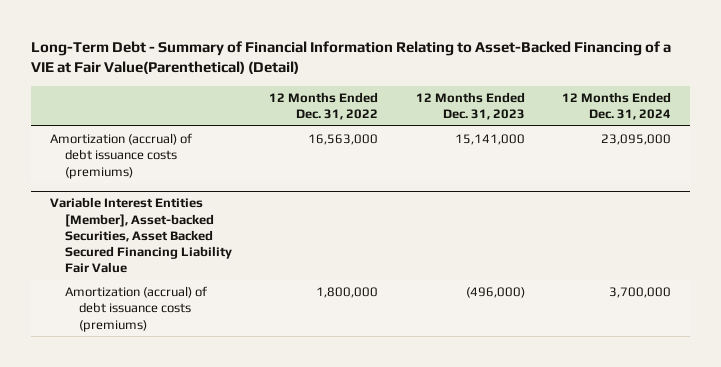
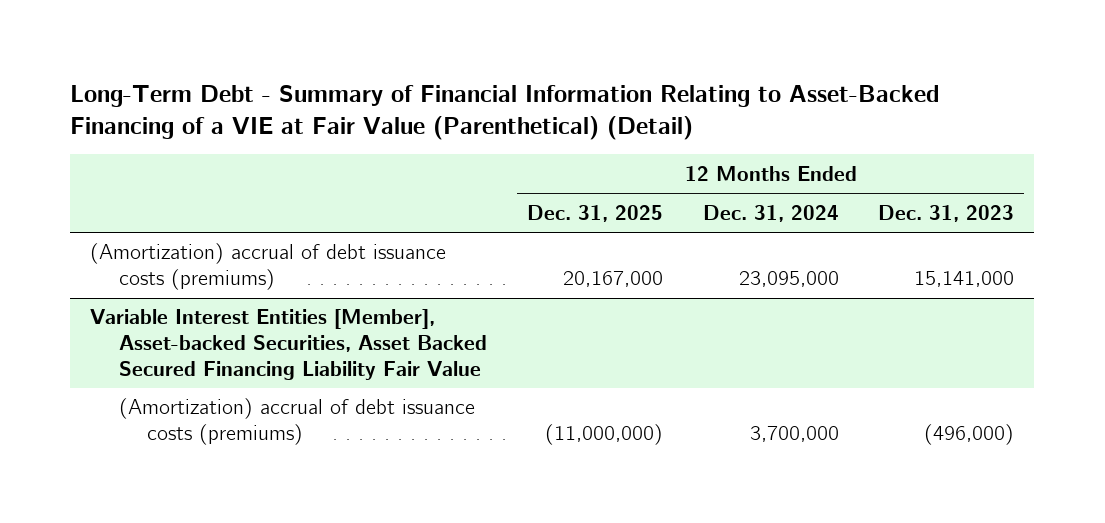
[31,40,672,75] Long-Term Debt - Summary of Financial Information Relating to Asset-Backed Financing of a VIE at Fair Value(Parenthetical) (Detail) -> [70,85,940,140] Long-Term Debt - Summary of Financial Information Relating to Asset-Backed Financing of a VIE at Fair Value (Parenthetical) (Detail)
[269,91,379,121] 12 Months Ended Dec. 31, 2022 -> none
none -> [526,204,663,222] Dec. 31, 2025
[50,133,193,179] Amortization (accrual) of debt issuance costs (premiums) -> [90,243,447,291] (Amortization) accrual of debt issuance costs (premiums)
[64,286,207,332] Amortization (accrual) of debt issuance costs (premiums) -> [118,398,475,446] (Amortization) accrual of debt issuance costs (premiums)

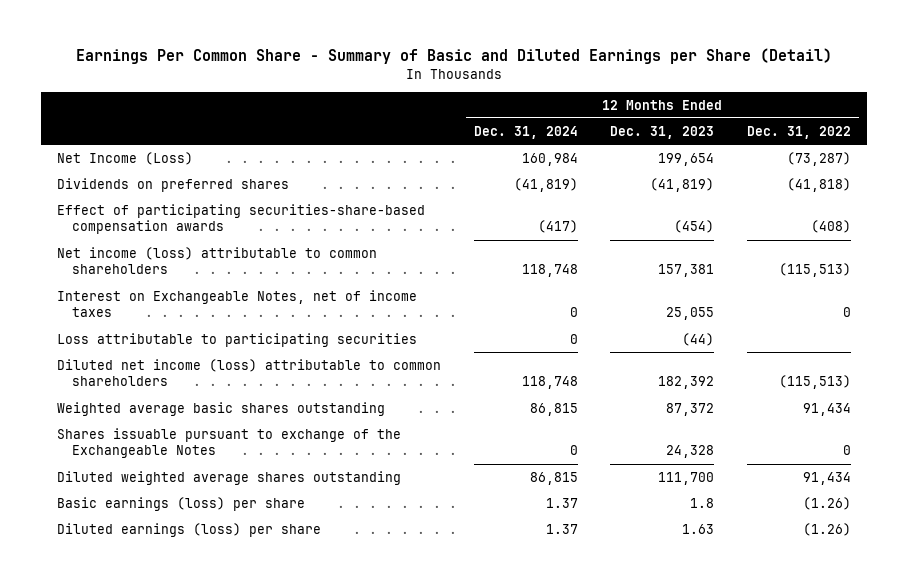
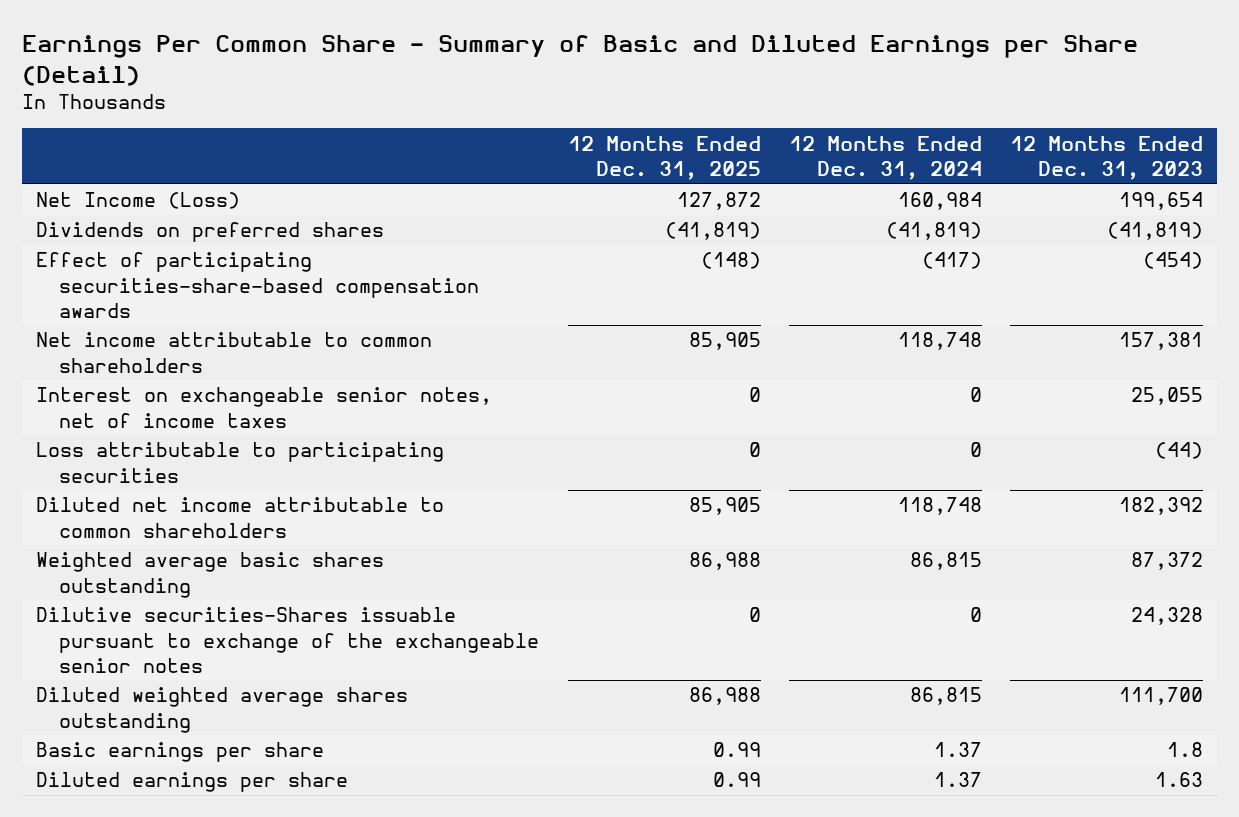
[746,125,851,139] Dec. 31, 2022 -> none
none -> [567,135,761,180] 12 Months Ended Dec. 31, 2025
[57,246,378,275] Net income (loss) attributable to common shareholders -> [36,332,433,373] Net income attributable to common shareholders
[57,289,418,318] Interest on Exchangeable Notes, net of income taxes -> [36,387,493,428] Interest on exchangeable senior notes, net of income taxes
[57,358,442,387] Diluted net income (loss) attributable to common shareholders -> [36,497,445,538] Diluted net income attributable to common shareholders
[57,427,402,459] Shares issuable pursuant to exchange of the Exchangeable Notes -> [36,607,540,673] Dilutive securities-Shares issuable pursuant to exchange of the exchangeable senior notes
[57,496,306,511] Basic earnings (loss) per share -> [36,742,325,763] Basic earnings per share
[57,522,322,537] Diluted earnings (loss) per share -> [36,772,349,793] Diluted earnings per share

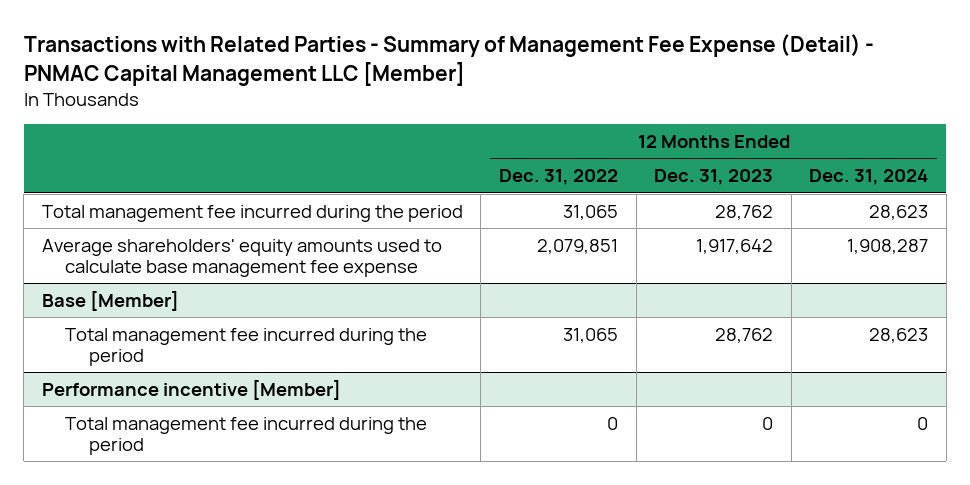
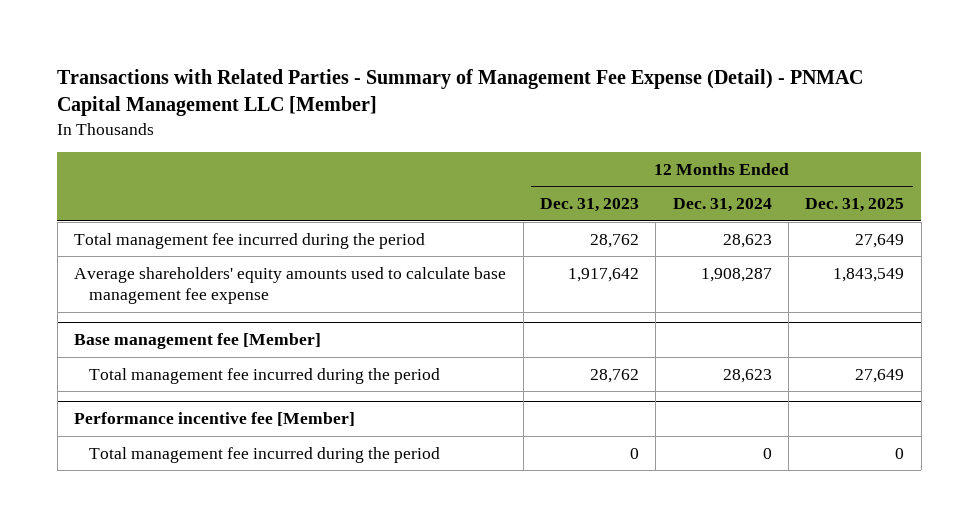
[499,169,619,186] Dec. 31, 2022 -> none
none -> [805,198,905,213] Dec. 31, 2025
[41,289,179,311] Base [Member] -> [74,333,322,350] Base management fee [Member]
[41,378,341,400] Performance incentive [Member] -> [74,412,356,427] Performance incentive fee [Member]

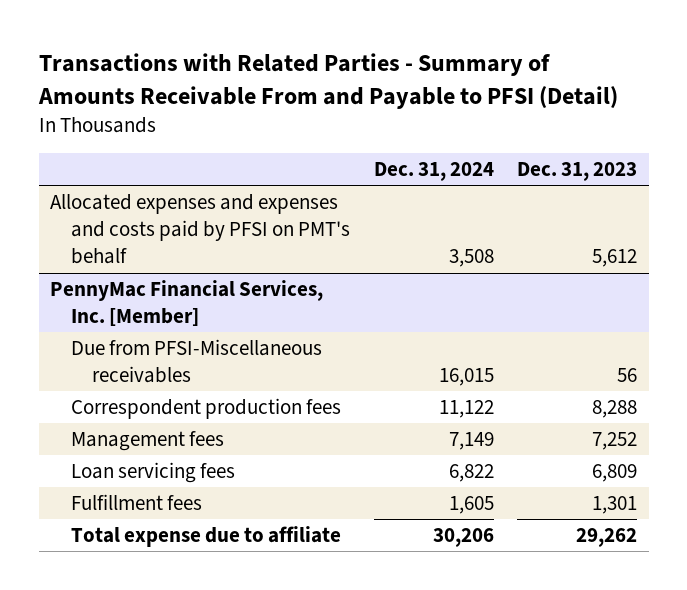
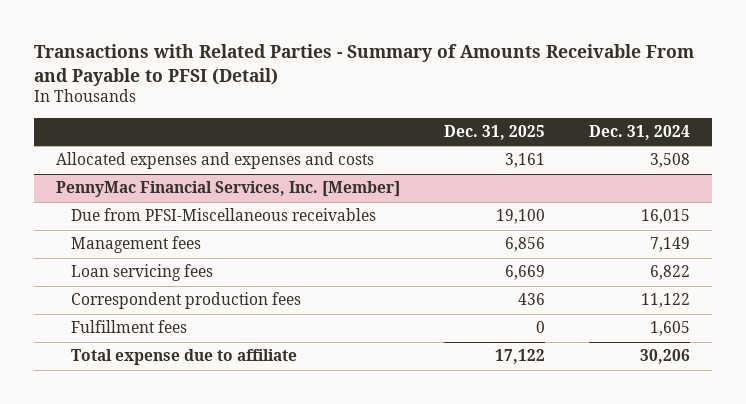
[516,161,637,181] Dec. 31, 2023 -> none
none -> [443,125,545,141] Dec. 31, 2025
[50,194,351,265] Allocated expenses and expenses and costs paid by PFSI on PMT's behalf -> [55,152,374,170] Allocated expenses and expenses and costs
[71,398,342,420] Correspondent production fees -> [70,292,301,310] Correspondent production fees

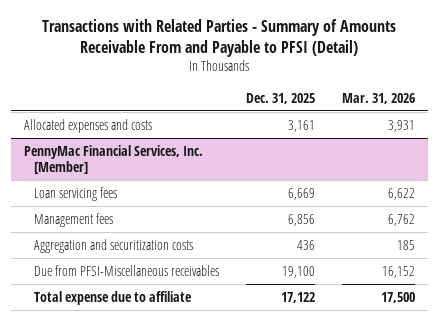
[588,125,690,141] Dec. 31, 2024 -> none
none -> [341,92,415,104] Mar. 31, 2026
[55,152,374,170] Allocated expenses and expenses and costs -> [24,118,153,133] Allocated expenses and costs
[70,320,187,334] Fulfillment fees -> none
[70,236,201,254] Management fees -> [34,212,114,227] Management fees
[70,292,301,310] Correspondent production fees -> [34,238,194,253] Aggregation and securitization costs
[70,208,376,222] Due from PFSI-Miscellaneous receivables -> [34,264,220,276] Due from PFSI-Miscellaneous receivables

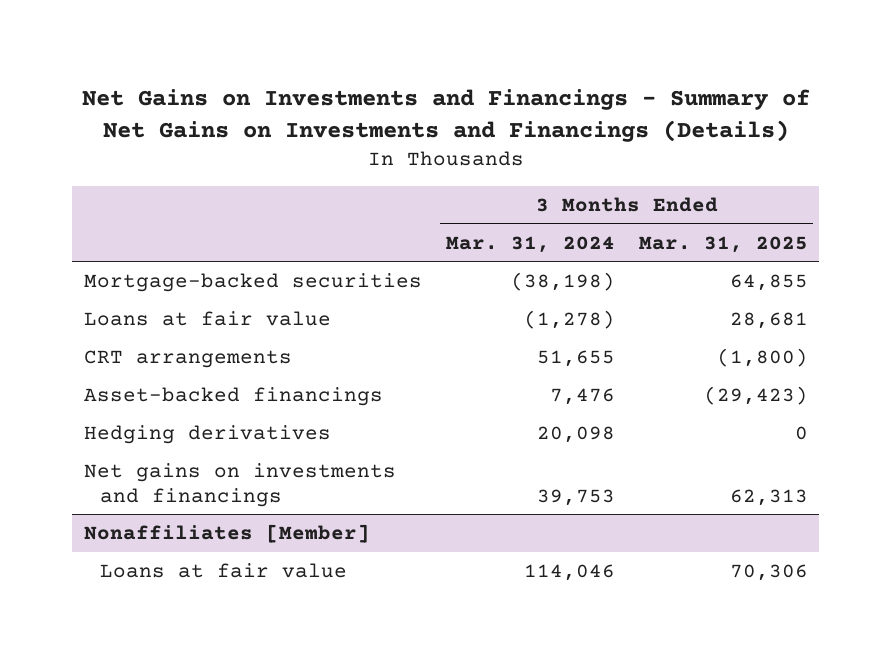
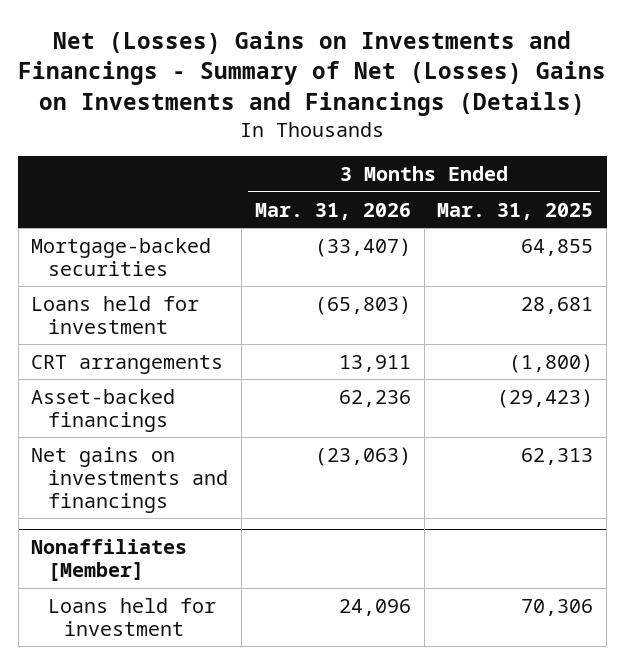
[81,88,810,143] Net Gains on Investments and Financings - Summary of Net Gains on Investments and Financings (Details) -> [18,30,607,117] Net (Losses) Gains on Investments and Financings - Summary of Net (Losses) Gains on Investments and Financings (Details)
[445,235,615,253] Mar. 31, 2024 -> none
none -> [254,202,411,220] Mar. 31, 2026
[84,310,332,326] Loans at fair value -> [31,295,200,334] Loans held for investment
[84,424,332,444] Hedging derivatives -> none
[99,562,347,578] Loans at fair value -> [47,597,216,636] Loans held for investment

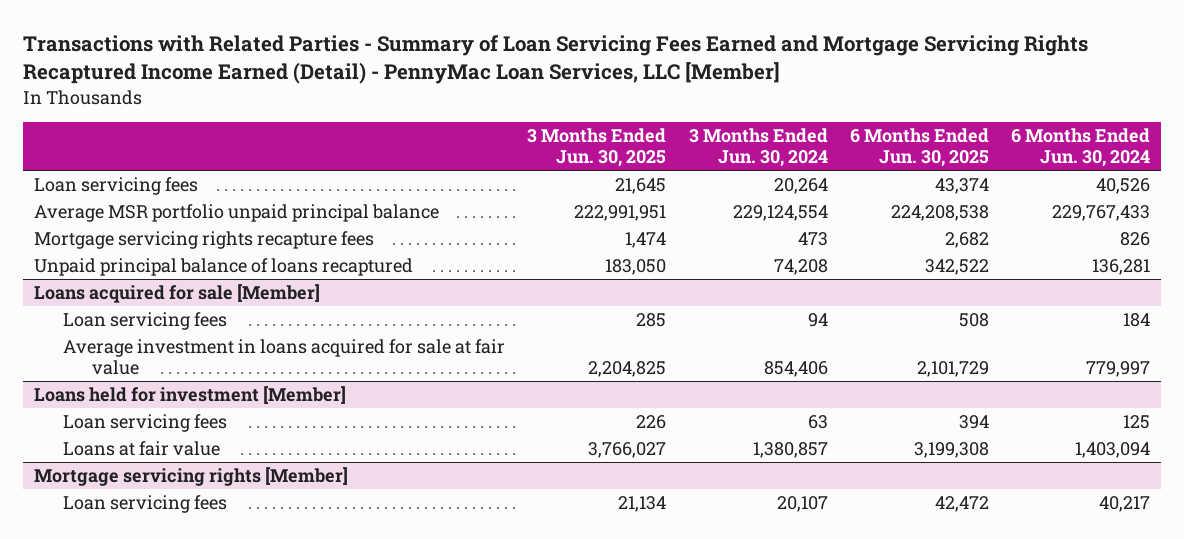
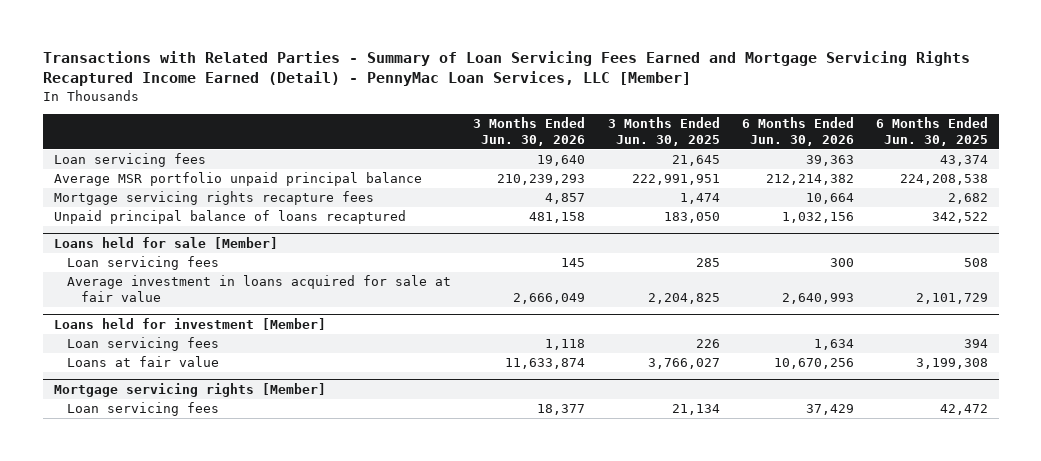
[688,128,828,168] 3 Months Ended Jun. 30, 2024 -> none
[1010,128,1150,168] 6 Months Ended Jun. 30, 2024 -> none
none -> [473,116,586,146] 3 Months Ended Jun. 30, 2026
none -> [741,116,854,146] 6 Months Ended Jun. 30, 2026
[34,284,321,304] Loans acquired for sale [Member] -> [53,237,278,250] Loans held for sale [Member]

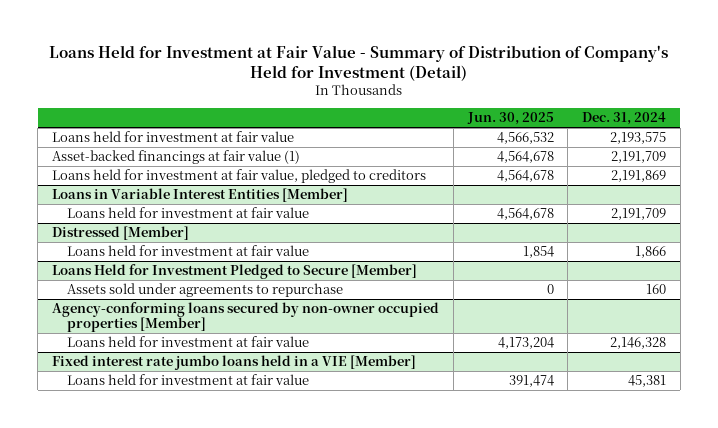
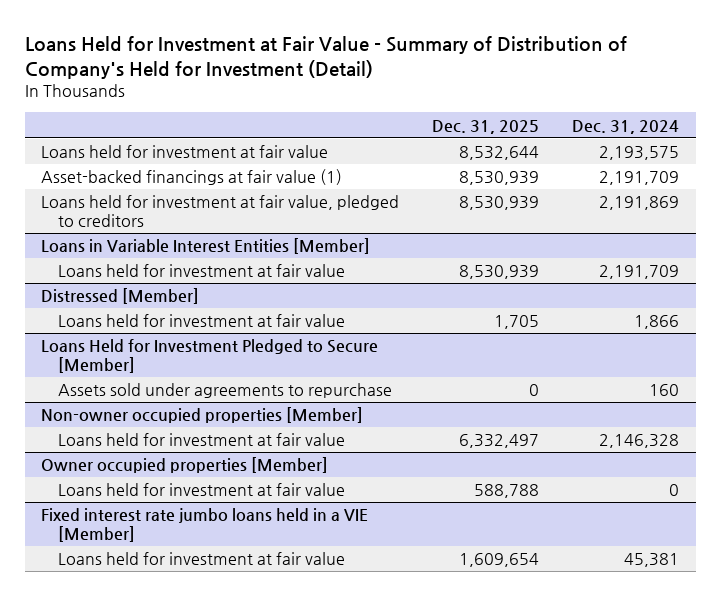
[466,112,554,126] Jun. 30, 2025 -> none
none -> [432,119,540,134] Dec. 31, 2025
[52,302,440,333] Agency-conforming loans secured by non-owner occupied properties [Member] -> [41,407,364,424] Non-owner occupied properties [Member]
none -> [41,457,329,474] Owner occupied properties [Member]
none -> [57,483,345,497] Loans held for investment at fair value

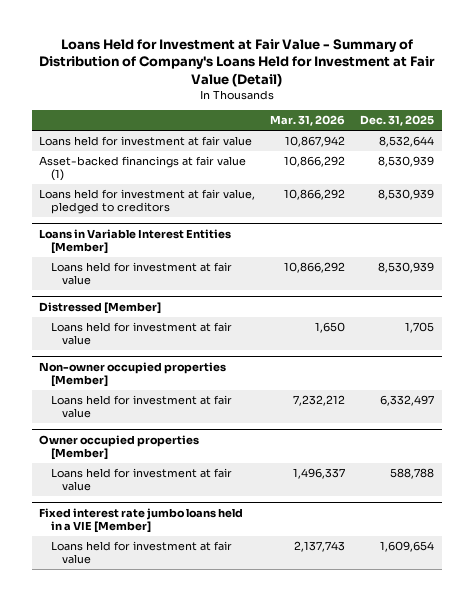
[24,35,627,79] Loans Held for Investment at Fair Value - Summary of Distribution of Company's Held for Investment (Detail) -> [38,38,435,87] Loans Held for Investment at Fair Value - Summary of Distribution of Company's Loans Held for Investment at Fair Value (Detail)
[572,119,680,134] Dec. 31, 2024 -> none
none -> [270,115,346,127] Mar. 31, 2026
[41,339,379,374] Loans Held for Investment Pledged to Secure [Member] -> none
[57,383,392,399] Assets sold under agreements to repurchase -> none

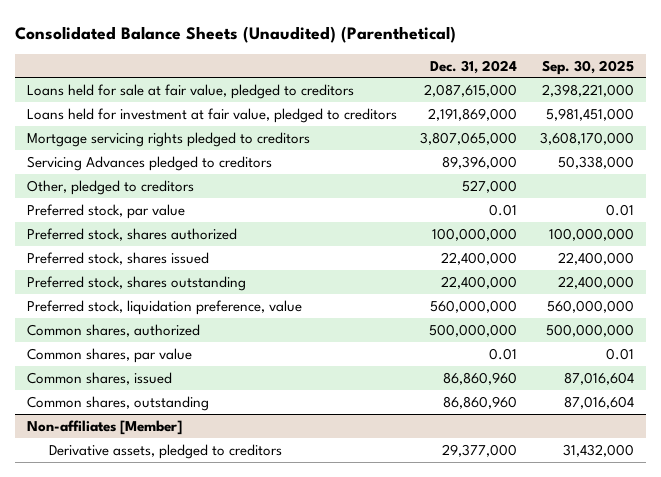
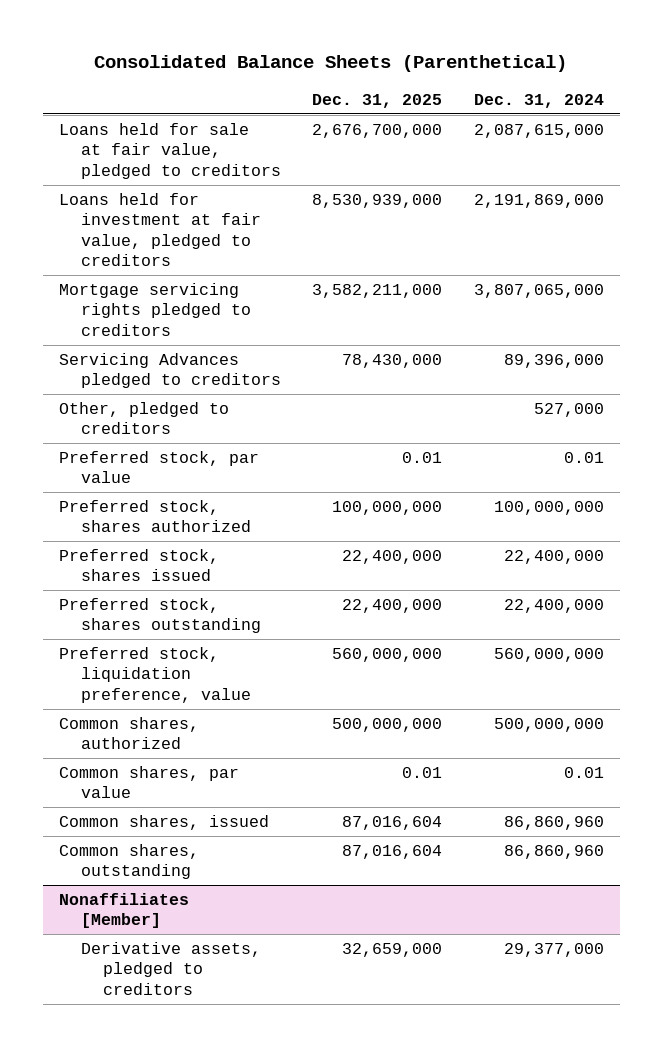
[15,25,457,43] Consolidated Balance Sheets (Unaudited) (Parenthetical) -> [94,55,568,73] Consolidated Balance Sheets (Parenthetical)
[542,59,635,75] Sep. 30, 2025 -> none
none -> [312,93,443,108] Dec. 31, 2025
[26,419,182,435] Non-affiliates [Member] -> [58,892,189,929] Nonaffiliates [Member]

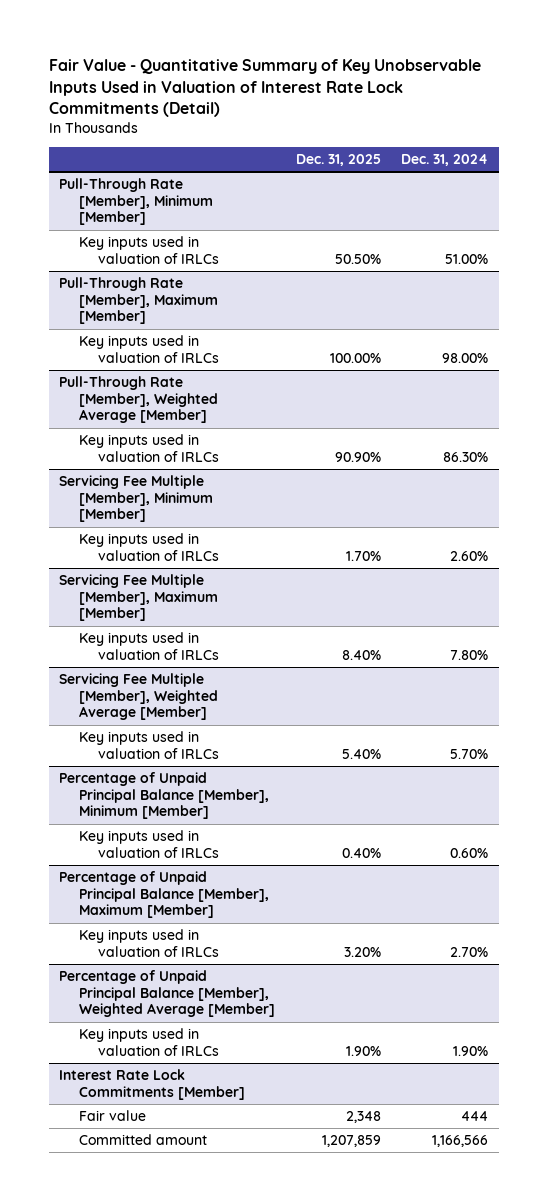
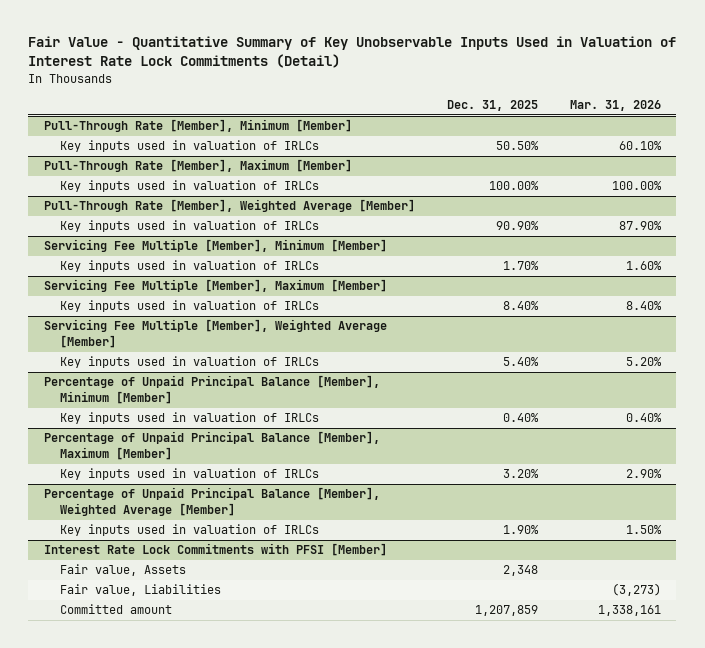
[401,154,489,167] Dec. 31, 2024 -> none
none -> [569,100,661,112] Mar. 31, 2026
[59,1069,245,1100] Interest Rate Lock Commitments [Member] -> [44,543,388,557] Interest Rate Lock Commitments with PFSI [Member]
[78,1110,146,1122] Fair value -> [60,564,187,577] Fair value, Assets
none -> [60,584,222,597] Fair value, Liabilities

